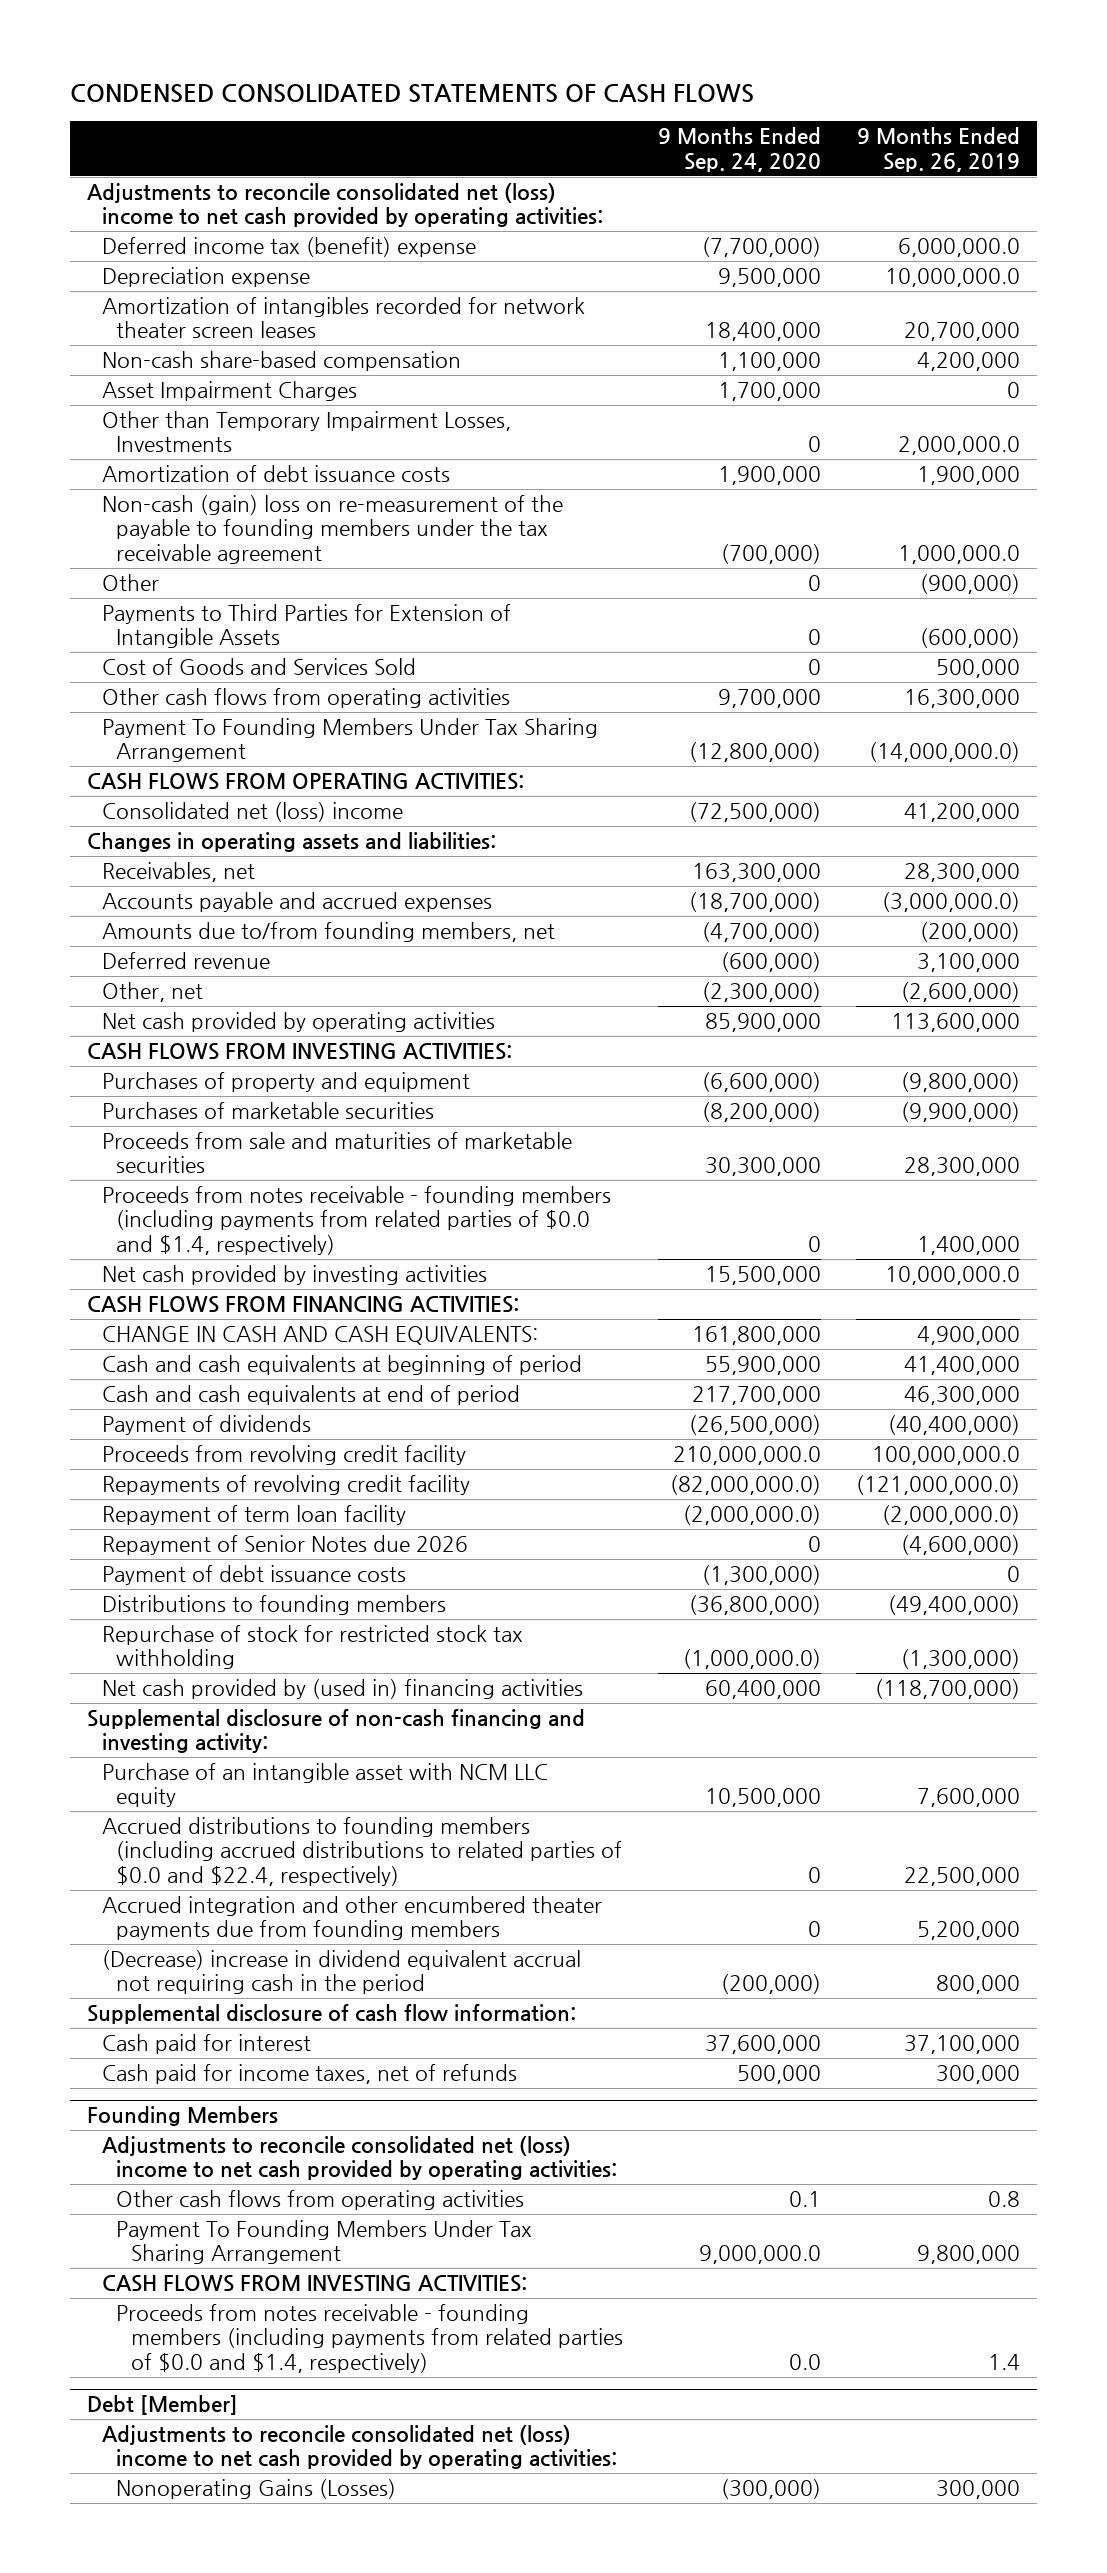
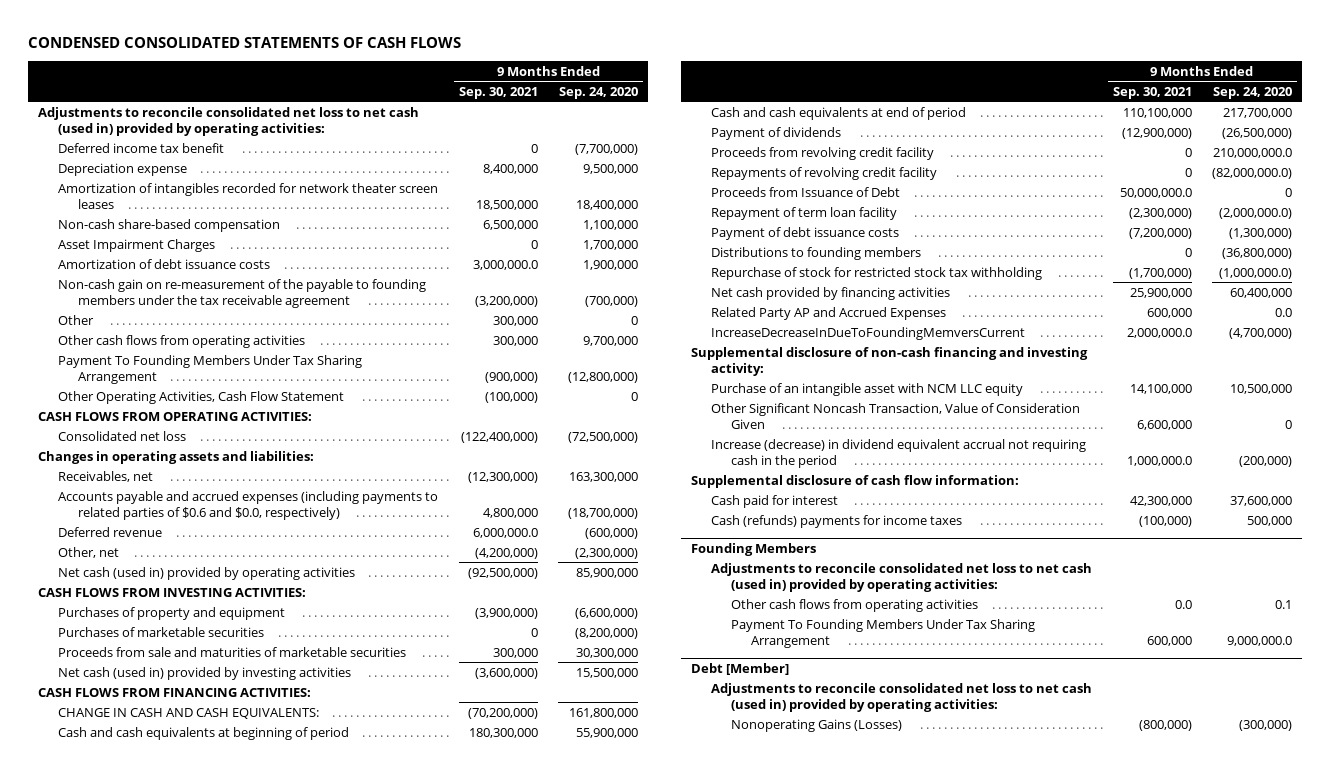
[856,127,1020,172] 9 Months Ended Sep. 26, 2019 -> none
none -> [459,86,539,99] Sep. 30, 2021
[87,183,603,228] Adjustments to reconcile consolidated net (loss) income to net cash provided by operating activities: -> [37,106,419,136] Adjustments to reconcile consolidated net loss to net cash (used in) provided by operating activities:
[101,237,476,258] Deferred income tax (benefit) expense -> [57,142,224,153] Deferred income tax benefit
[101,411,511,453] Other than Temporary Impairment Losses, Investments -> none
[101,495,563,564] Non-cash (gain) loss on re-measurement of the payable to founding members under the tax receivable agreement -> [57,278,426,308] Non-cash gain on re-measurement of the payable to founding members under the tax receivable agreement
[101,604,511,649] Payments to Third Parties for Extension of Intangible Assets -> none
[101,658,416,676] Cost of Goods and Services Sold -> none
none -> [57,390,344,404] Other Operating Activities, Cash Flow Statement
[101,802,403,823] Consolidated net (loss) income -> [57,430,186,441] Consolidated net loss
[101,922,555,943] Amounts due to/from founding members, net -> none
[101,892,492,913] Accounts payable and accrued expenses -> [57,490,438,520] Accounts payable and accrued expenses (including payments to related parties of $0.6 and $0.0, respectively)
[101,1012,495,1033] Net cash provided by operating activities -> [57,566,355,580] Net cash (used in) provided by operating activities
[101,1186,611,1255] Proceeds from notes receivable - founding members (including payments from related parties of $0.0 and $1.4, respectively) -> none
[101,1265,487,1286] Net cash provided by investing activities -> [57,666,351,680] Net cash (used in) provided by investing activities
none -> [711,186,901,197] Proceeds from Issuance of Debt
[101,1535,468,1556] Repayment of Senior Notes due 2026 -> none
[101,1679,583,1700] Net cash provided by (used in) financing activities -> [711,286,951,300] Net cash provided by financing activities
none -> [711,306,947,320] Related Party AP and Accrued Expenses
none -> [711,326,1026,340] IncreaseDecreaseInDueToFoundingMemversCurrent
[101,1817,623,1886] Accrued distributions to founding members (including accrued distributions to related parties of $0.0 and $22.4, respectively) -> none
[101,1896,602,1941] Accrued integration and other encumbered theater payments due from founding members -> none
none -> [711,402,1081,429] Other Significant Noncash Transaction, Value of Consideration Given
[101,1950,581,1995] (Decrease) increase in dividend equivalent accrual not requiring cash in the period -> [711,438,1087,468] Increase (decrease) in dividend equivalent accrual not requiring cash in the period
[101,2064,517,2085] Cash paid for income taxes, net of refunds -> [711,514,963,528] Cash (refunds) payments for income taxes
[101,2136,618,2181] Adjustments to reconcile consolidated net (loss) income to net cash provided by operating activities: -> [711,562,1093,592] Adjustments to reconcile consolidated net loss to net cash (used in) provided by operating activities:
[101,2275,527,2293] CASH FLOWS FROM INVESTING ACTIVITIES: -> none
[116,2304,623,2373] Proceeds from notes receivable - founding members (including payments from related parties of $0.0 and $1.4, respectively) -> none
[101,2425,618,2470] Adjustments to reconcile consolidated net (loss) income to net cash provided by operating activities: -> [711,682,1093,712] Adjustments to reconcile consolidated net loss to net cash (used in) provided by operating activities:

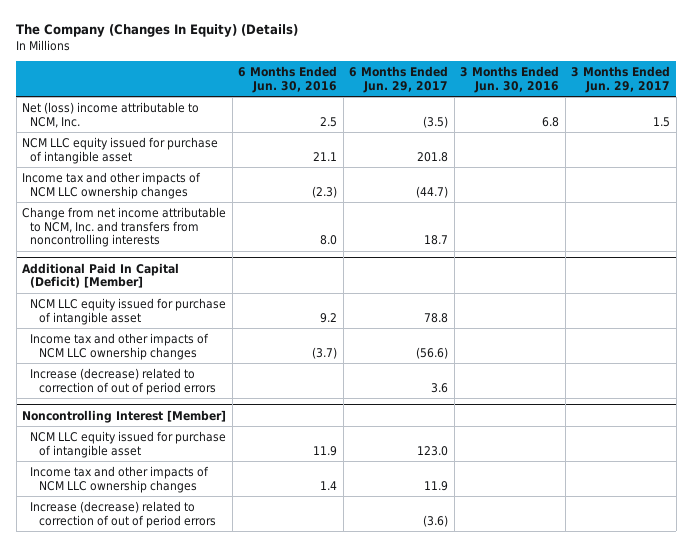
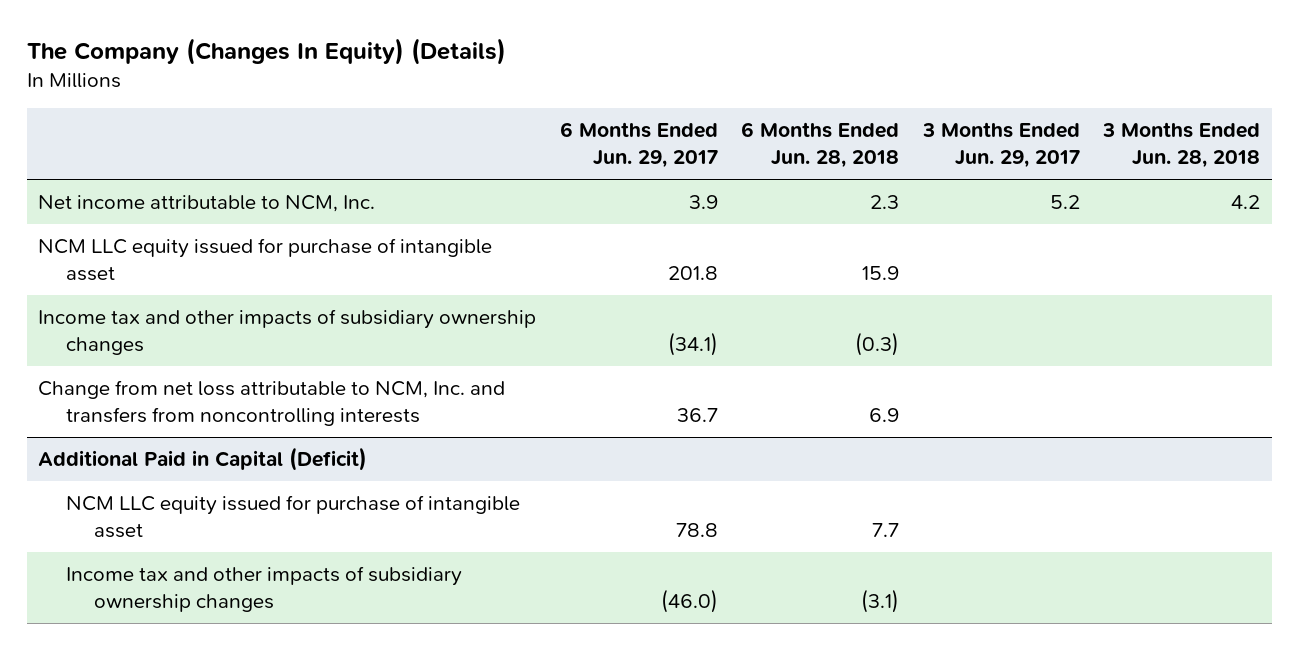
[238,65,338,93] 6 Months Ended Jun. 30, 2016 -> none
[460,65,560,93] 3 Months Ended Jun. 30, 2016 -> none
none -> [741,122,900,169] 6 Months Ended Jun. 28, 2018
none -> [1102,122,1261,169] 3 Months Ended Jun. 28, 2018
[22,101,200,128] Net (loss) income attributable to NCM, Inc. -> [38,194,376,212] Net income attributable to NCM, Inc.
[423,115,449,128] (3.5) -> [688,194,718,209] 3.9
[653,116,671,127] 1.5 -> [1049,194,1080,209] 5.2
[22,171,202,199] Income tax and other impacts of NCM LLC ownership changes -> [38,308,537,356] Income tax and other impacts of subsidiary ownership changes
[416,185,449,198] (44.7) -> [667,332,718,357] (34.1)
[22,206,227,248] Change from net income attributable to NCM, Inc. and transfers from noncontrolling interests -> [38,379,506,427] Change from net loss attributable to NCM, Inc. and transfers from noncontrolling interests
[424,235,449,246] 18.7 -> [676,408,718,423] 36.7
[22,262,180,289] Additional Paid In Capital (Deficit) [Member] -> [38,446,368,471] Additional Paid in Capital (Deficit)
[30,367,216,395] Increase (decrease) related to correction of out of period errors -> none
[22,409,227,423] Noncontrolling Interest [Member] -> none
[30,430,227,458] NCM LLC equity issued for purchase of intangible asset -> none
[30,465,210,493] Income tax and other impacts of NCM LLC ownership changes -> none
[30,500,216,528] Increase (decrease) related to correction of out of period errors -> none
[30,332,210,360] Income tax and other impacts of NCM LLC ownership changes -> [66,565,463,613] Income tax and other impacts of subsidiary ownership changes
[416,346,449,359] (56.6) -> [660,589,718,614] (46.0)

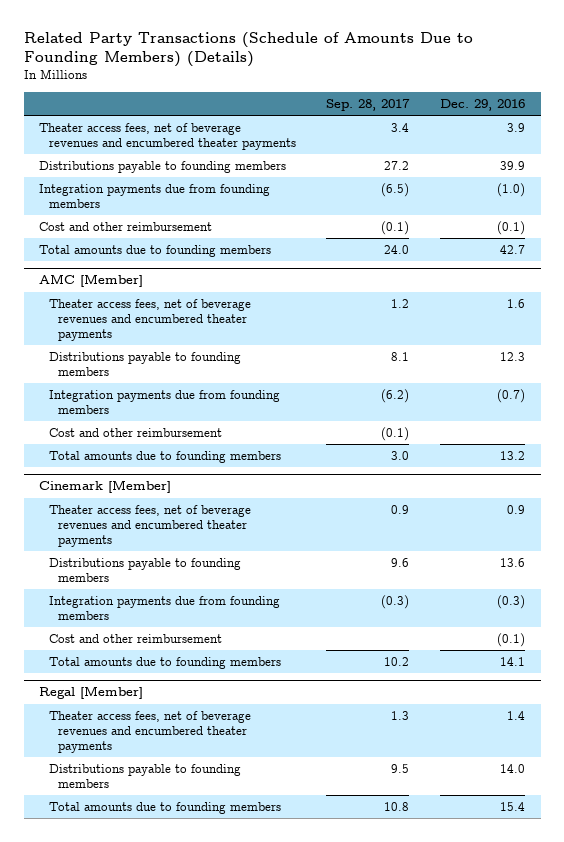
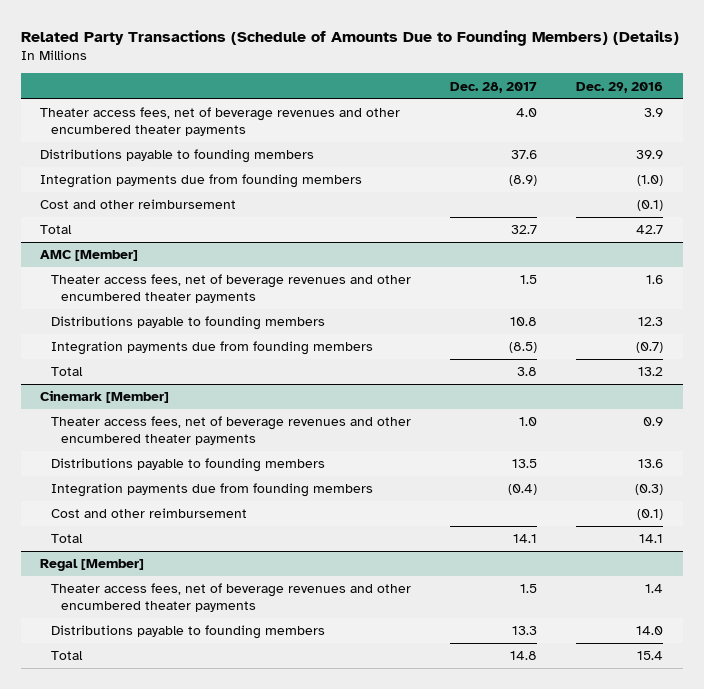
[326,98,411,111] Sep. 28, 2017 -> none
none -> [449,81,537,93] Dec. 28, 2017
[38,122,296,150] Theater access fees, net of beverage revenues and encumbered theater payments -> [40,107,401,136] Theater access fees, net of beverage revenues and other encumbered theater payments
[38,244,271,257] Total amounts due to founding members -> [40,225,73,235] Total
[48,298,251,342] Theater access fees, net of beverage revenues and encumbered theater payments -> [50,274,411,303] Theater access fees, net of beverage revenues and other encumbered theater payments
[48,427,222,437] Cost and other reimbursement -> none
[48,450,281,463] Total amounts due to founding members -> [50,367,83,377] Total
[48,504,251,548] Theater access fees, net of beverage revenues and encumbered theater payments -> [50,416,411,445] Theater access fees, net of beverage revenues and other encumbered theater payments
[48,656,281,669] Total amounts due to founding members -> [50,534,83,544] Total
[48,710,251,754] Theater access fees, net of beverage revenues and encumbered theater payments -> [50,583,411,612] Theater access fees, net of beverage revenues and other encumbered theater payments
[48,801,281,814] Total amounts due to founding members -> [50,651,83,661] Total

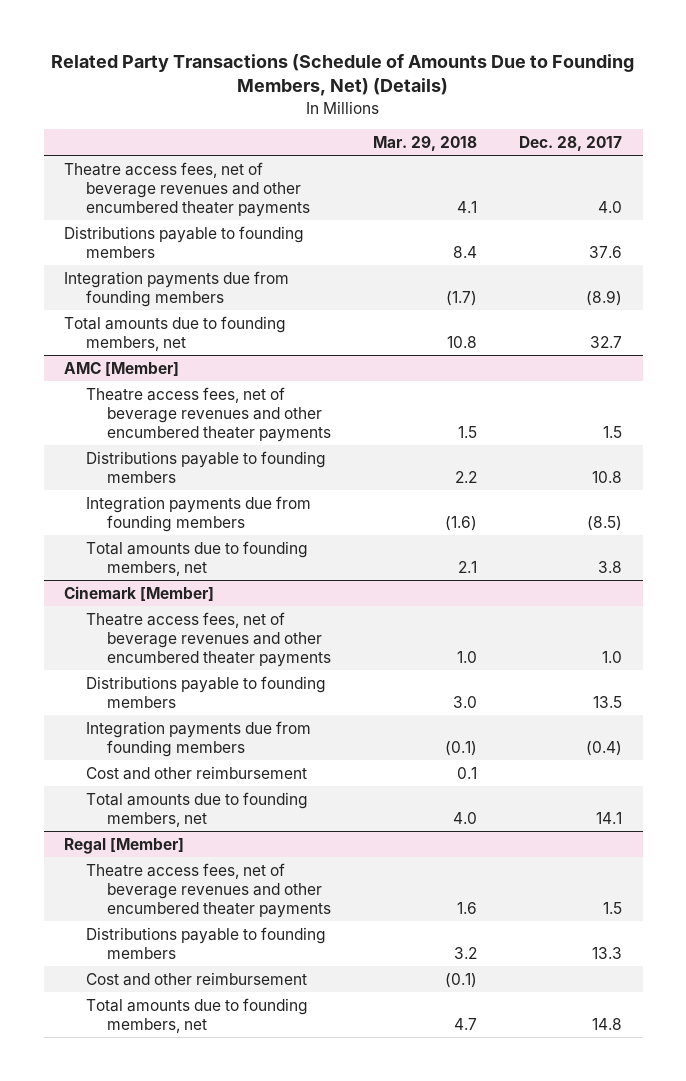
[20,29,679,46] Related Party Transactions (Schedule of Amounts Due to Founding Members) (Details) -> [51,53,635,97] Related Party Transactions (Schedule of Amounts Due to Founding Members, Net) (Details)
[576,81,664,93] Dec. 29, 2016 -> none
none -> [373,135,478,151] Mar. 29, 2018
[40,107,401,136] Theater access fees, net of beverage revenues and other encumbered theater payments -> [64,161,310,217] Theatre access fees, net of beverage revenues and other encumbered theater payments
[40,199,237,210] Cost and other reimbursement -> none
[40,225,73,235] Total -> [64,315,287,351] Total amounts due to founding members, net
[50,274,411,303] Theater access fees, net of beverage revenues and other encumbered theater payments -> [85,386,332,442] Theatre access fees, net of beverage revenues and other encumbered theater payments
[50,367,83,377] Total -> [85,540,308,576] Total amounts due to founding members, net
[50,416,411,445] Theater access fees, net of beverage revenues and other encumbered theater payments -> [85,611,332,667] Theatre access fees, net of beverage revenues and other encumbered theater payments
[50,534,83,544] Total -> [85,791,308,827] Total amounts due to founding members, net
[50,583,411,612] Theater access fees, net of beverage revenues and other encumbered theater payments -> [85,862,332,918] Theatre access fees, net of beverage revenues and other encumbered theater payments
none -> [85,971,307,986] Cost and other reimbursement
[50,651,83,661] Total -> [85,997,308,1033] Total amounts due to founding members, net

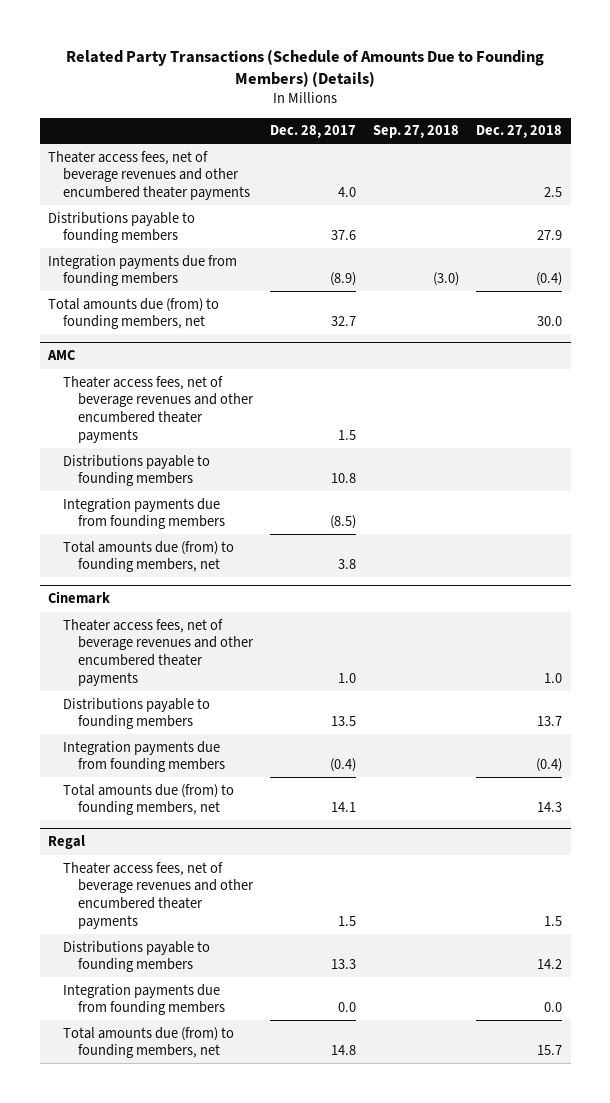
[51,53,635,97] Related Party Transactions (Schedule of Amounts Due to Founding Members, Net) (Details) -> [66,48,545,88] Related Party Transactions (Schedule of Amounts Due to Founding Members) (Details)
[373,135,478,151] Mar. 29, 2018 -> none
none -> [373,125,460,139] Sep. 27, 2018
none -> [476,125,563,139] Dec. 27, 2018
[64,161,310,217] Theatre access fees, net of beverage revenues and other encumbered theater payments -> [48,150,251,201] Theater access fees, net of beverage revenues and other encumbered theater payments
[64,315,287,351] Total amounts due to founding members, net -> [48,297,220,330] Total amounts due (from) to founding members, net
[64,361,180,376] AMC [Member] -> [47,350,77,361] AMC
[85,386,332,442] Theatre access fees, net of beverage revenues and other encumbered theater payments -> [63,375,255,444] Theater access fees, net of beverage revenues and other encumbered theater payments
[85,540,308,576] Total amounts due to founding members, net -> [63,540,235,573] Total amounts due (from) to founding members, net
[64,585,215,601] Cinemark [Member] -> [48,591,111,605] Cinemark
[85,611,332,667] Theatre access fees, net of beverage revenues and other encumbered theater payments -> [63,618,255,687] Theater access fees, net of beverage revenues and other encumbered theater payments
[85,765,307,780] Cost and other reimbursement -> none
[85,791,308,827] Total amounts due to founding members, net -> [63,783,235,816] Total amounts due (from) to founding members, net
[64,837,185,854] Regal [Member] -> [48,835,86,850] Regal
[85,862,332,918] Theatre access fees, net of beverage revenues and other encumbered theater payments -> [63,861,255,930] Theater access fees, net of beverage revenues and other encumbered theater payments
[85,971,307,986] Cost and other reimbursement -> none
none -> [63,983,226,1016] Integration payments due from founding members
[85,997,308,1033] Total amounts due to founding members, net -> [63,1026,235,1059] Total amounts due (from) to founding members, net

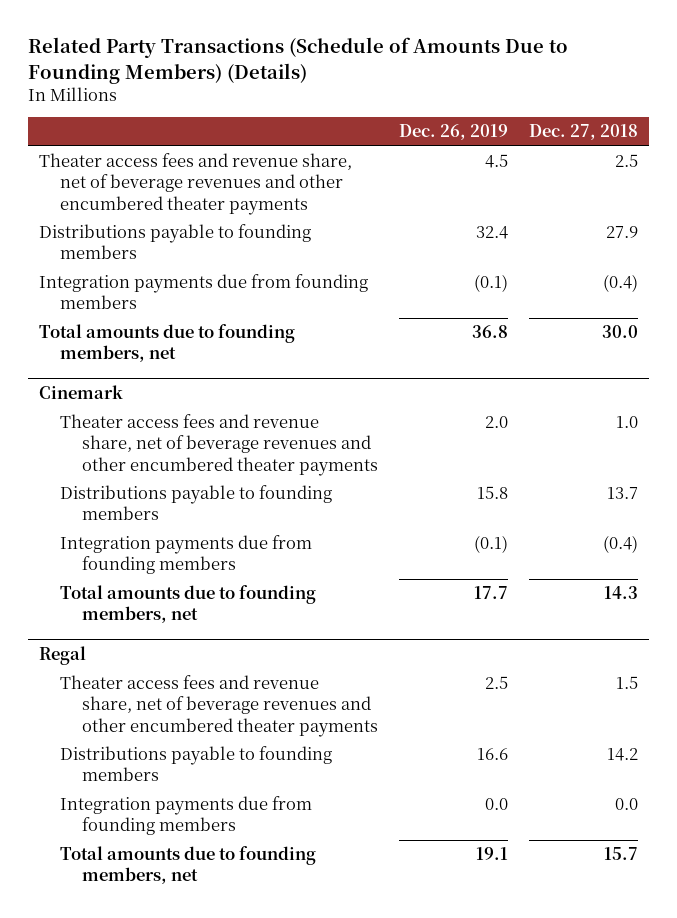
[270,125,357,139] Dec. 28, 2017 -> none
[373,125,460,139] Sep. 27, 2018 -> none
none -> [399,124,509,141] Dec. 26, 2019
[48,150,251,201] Theater access fees, net of beverage revenues and other encumbered theater payments -> [38,153,352,215] Theater access fees and revenue share, net of beverage revenues and other encumbered theater payments
[47,350,77,361] AMC -> none
[63,375,255,444] Theater access fees, net of beverage revenues and other encumbered theater payments -> none
[63,454,211,487] Distributions payable to founding members -> none
[63,497,226,530] Integration payments due from founding members -> none
[63,540,235,573] Total amounts due (from) to founding members, net -> none
[48,297,220,330] Total amounts due (from) to founding members, net -> [38,324,295,363] Total amounts due to founding members, net
[63,618,255,687] Theater access fees, net of beverage revenues and other encumbered theater payments -> [60,414,379,476] Theater access fees and revenue share, net of beverage revenues and other encumbered theater payments
[63,783,235,816] Total amounts due (from) to founding members, net -> [60,585,317,624] Total amounts due to founding members, net
[63,861,255,930] Theater access fees, net of beverage revenues and other encumbered theater payments -> [60,675,379,737] Theater access fees and revenue share, net of beverage revenues and other encumbered theater payments
[63,1026,235,1059] Total amounts due (from) to founding members, net -> [60,846,317,885] Total amounts due to founding members, net

